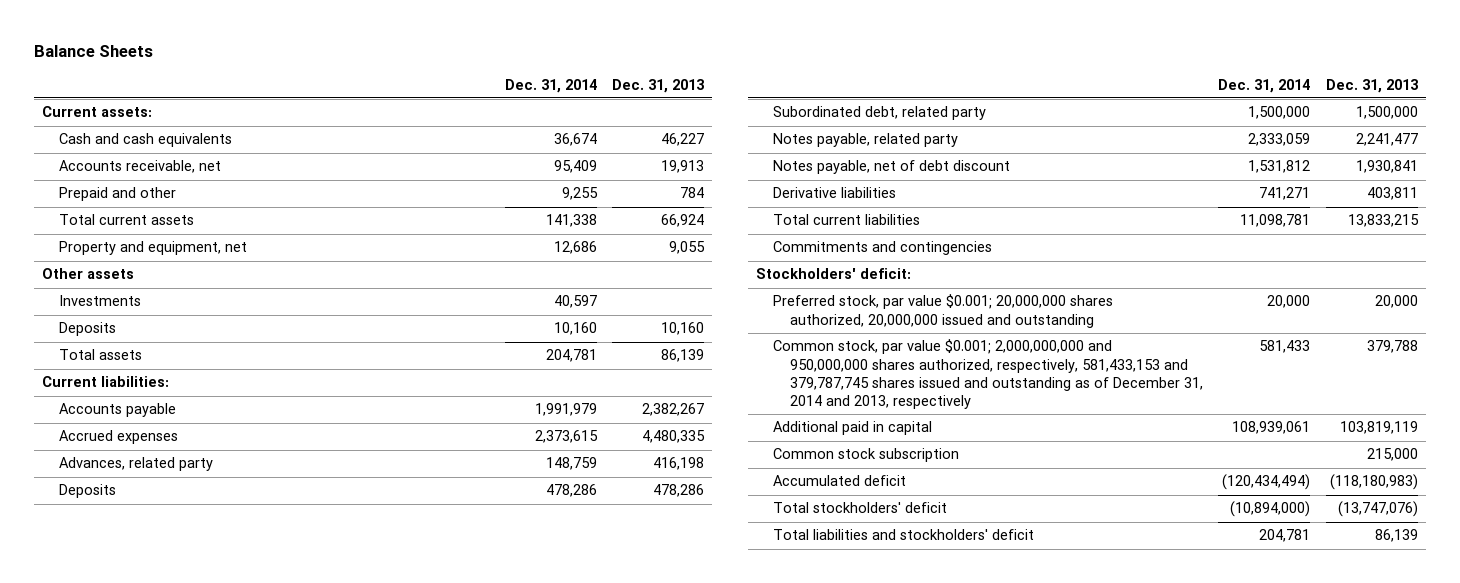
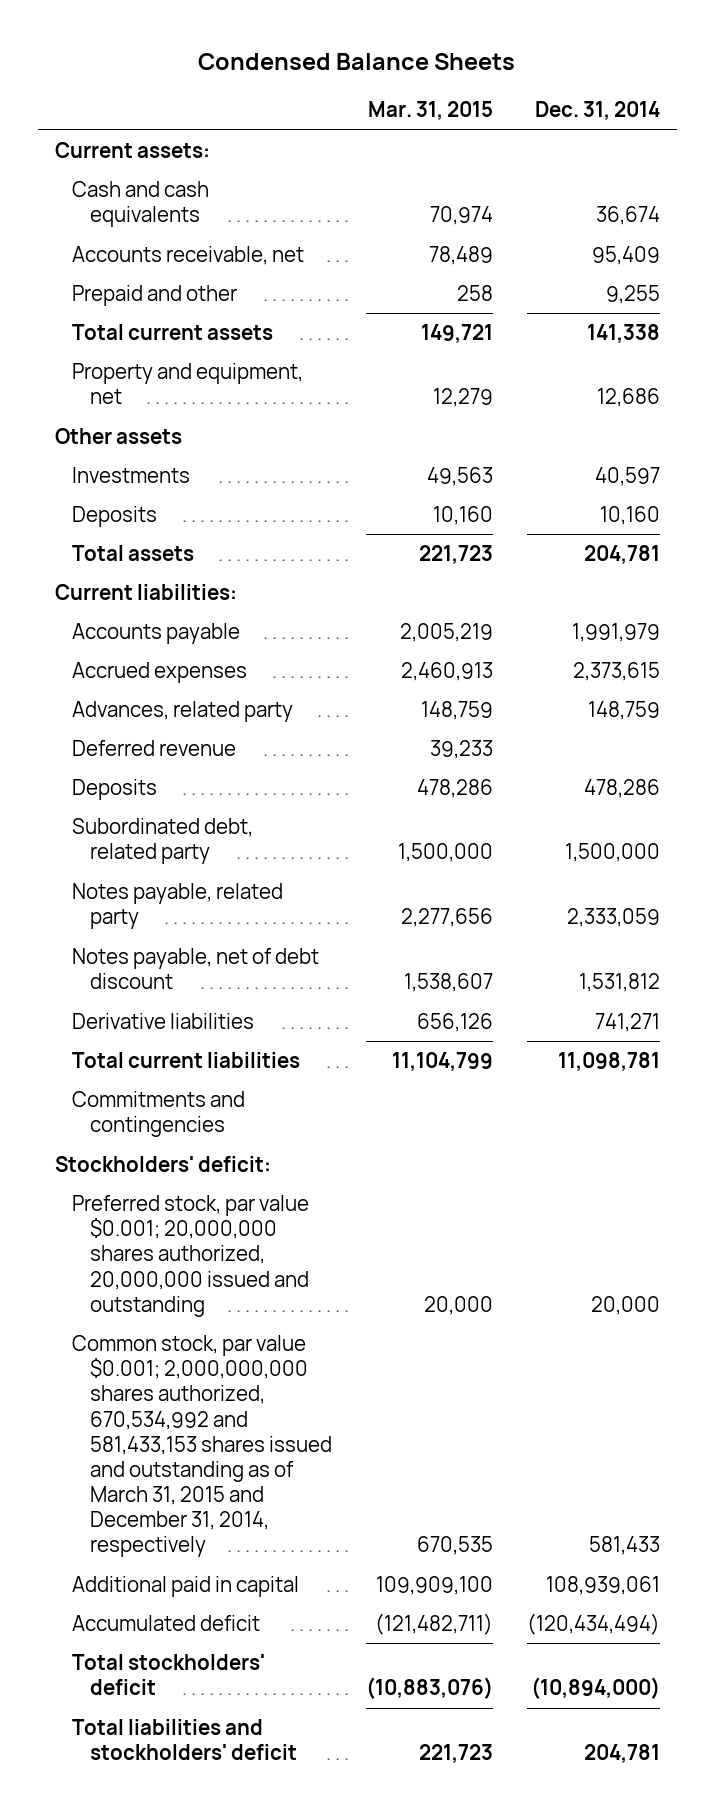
[34,44,154,57] Balance Sheets -> [198,52,516,70] Condensed Balance Sheets
[612,78,705,93] Dec. 31, 2013 -> none
none -> [367,101,493,121] Mar. 31, 2015
none -> [72,740,237,757] Deferred revenue
[772,339,1204,409] Common stock, par value $0.001; 2,000,000,000 and 950,000,000 shares authorized, respectively, 581,433,153 and 379,787,745 shares issued and outstanding as of December 31, 2014 and 2013, respectively -> [72,1335,332,1558] Common stock, par value $0.001; 2,000,000,000 shares authorized, 670,534,992 and 581,433,153 shares issued and outstanding as of March 31, 2015 and December 31, 2014, respectively
[772,448,959,463] Common stock subscription -> none

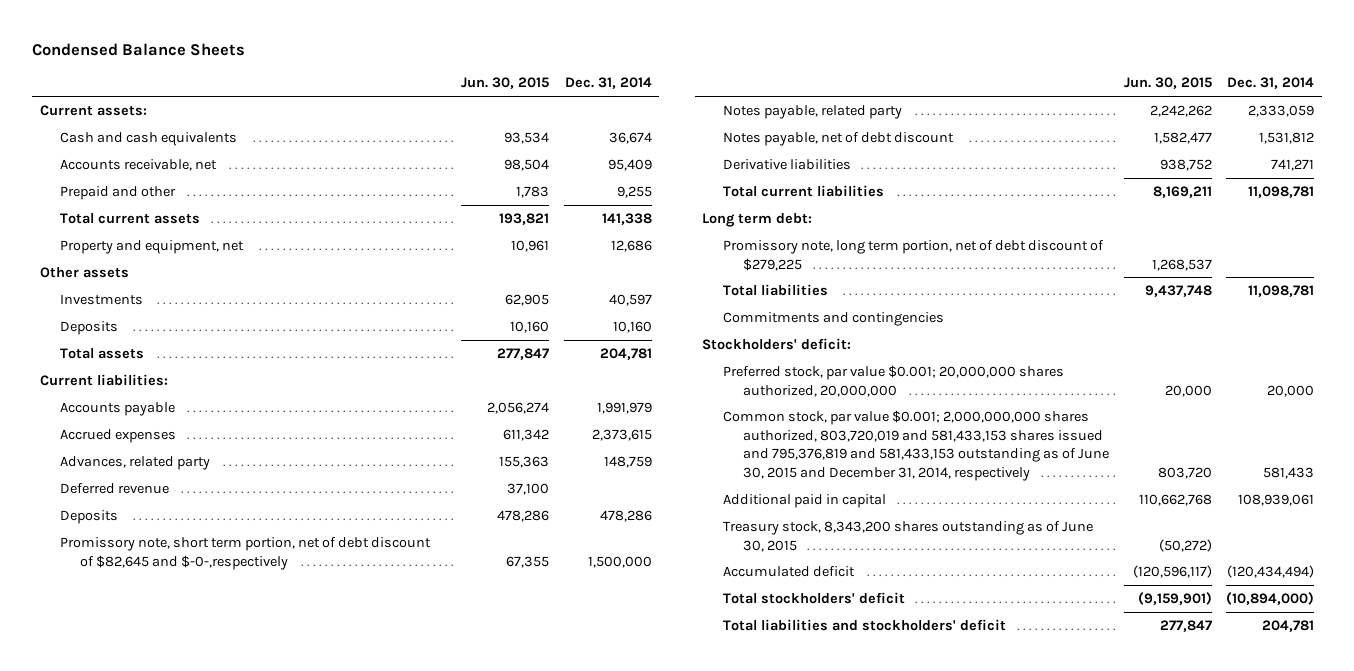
[367,101,493,121] Mar. 31, 2015 -> none
none -> [460,77,549,90] Jun. 30, 2015
[72,818,254,865] Subordinated debt, related party -> none
none -> [59,536,431,570] Promissory note, short term portion, net of debt discount of $82,645 and $-0-,respectively
none -> [702,212,813,227] Long term debt:
none -> [722,239,1104,271] Promissory note, long term portion, net of debt discount of $279,225
none -> [722,283,828,296] Total liabilities
[72,1195,310,1317] Preferred stock, par value $0.001; 20,000,000 shares authorized, 20,000,000 issued and outstanding -> [722,364,1064,397] Preferred stock, par value $0.001; 20,000,000 shares authorized, 20,000,000
[72,1335,332,1558] Common stock, par value $0.001; 2,000,000,000 shares authorized, 670,534,992 and 581,433,153 shares issued and outstanding as of March 31, 2015 and December 31, 2014, respectively -> [722,409,1109,482] Common stock, par value $0.001; 2,000,000,000 shares authorized, 803,720,019 and 581,433,153 shares issued and 795,376,819 and 581,433,153 outstanding as of June 30, 2015 and December 31, 2014, respectively
none -> [722,520,1093,552] Treasury stock, 8,343,200 shares outstanding as of June 30, 2015

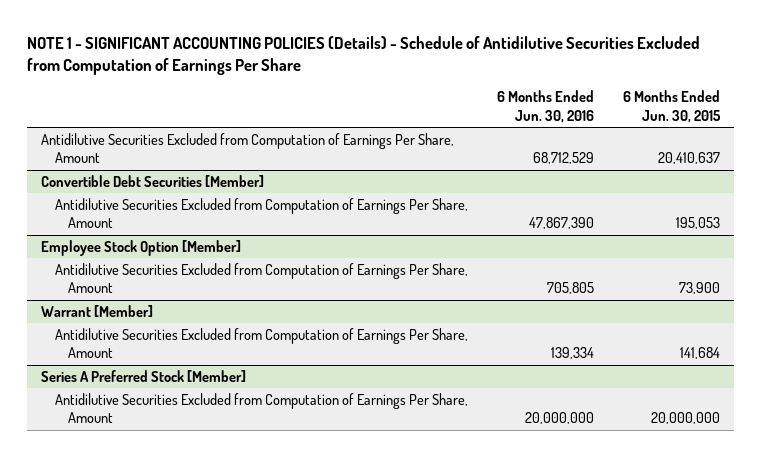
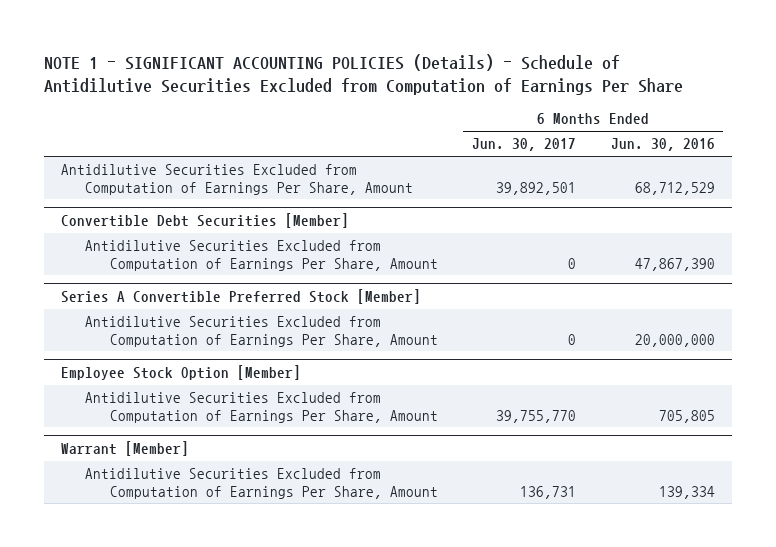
[622,90,721,123] 6 Months Ended Jun. 30, 2015 -> none
none -> [472,138,577,152] Jun. 30, 2017
none -> [61,289,422,305] Series A Convertible Preferred Stock [Member]
none -> [85,316,438,347] Antidilutive Securities Excluded from Computation of Earnings Per Share, Amount
[41,369,247,382] Series A Preferred Stock [Member] -> none
[54,392,468,424] Antidilutive Securities Excluded from Computation of Earnings Per Share, Amount -> none

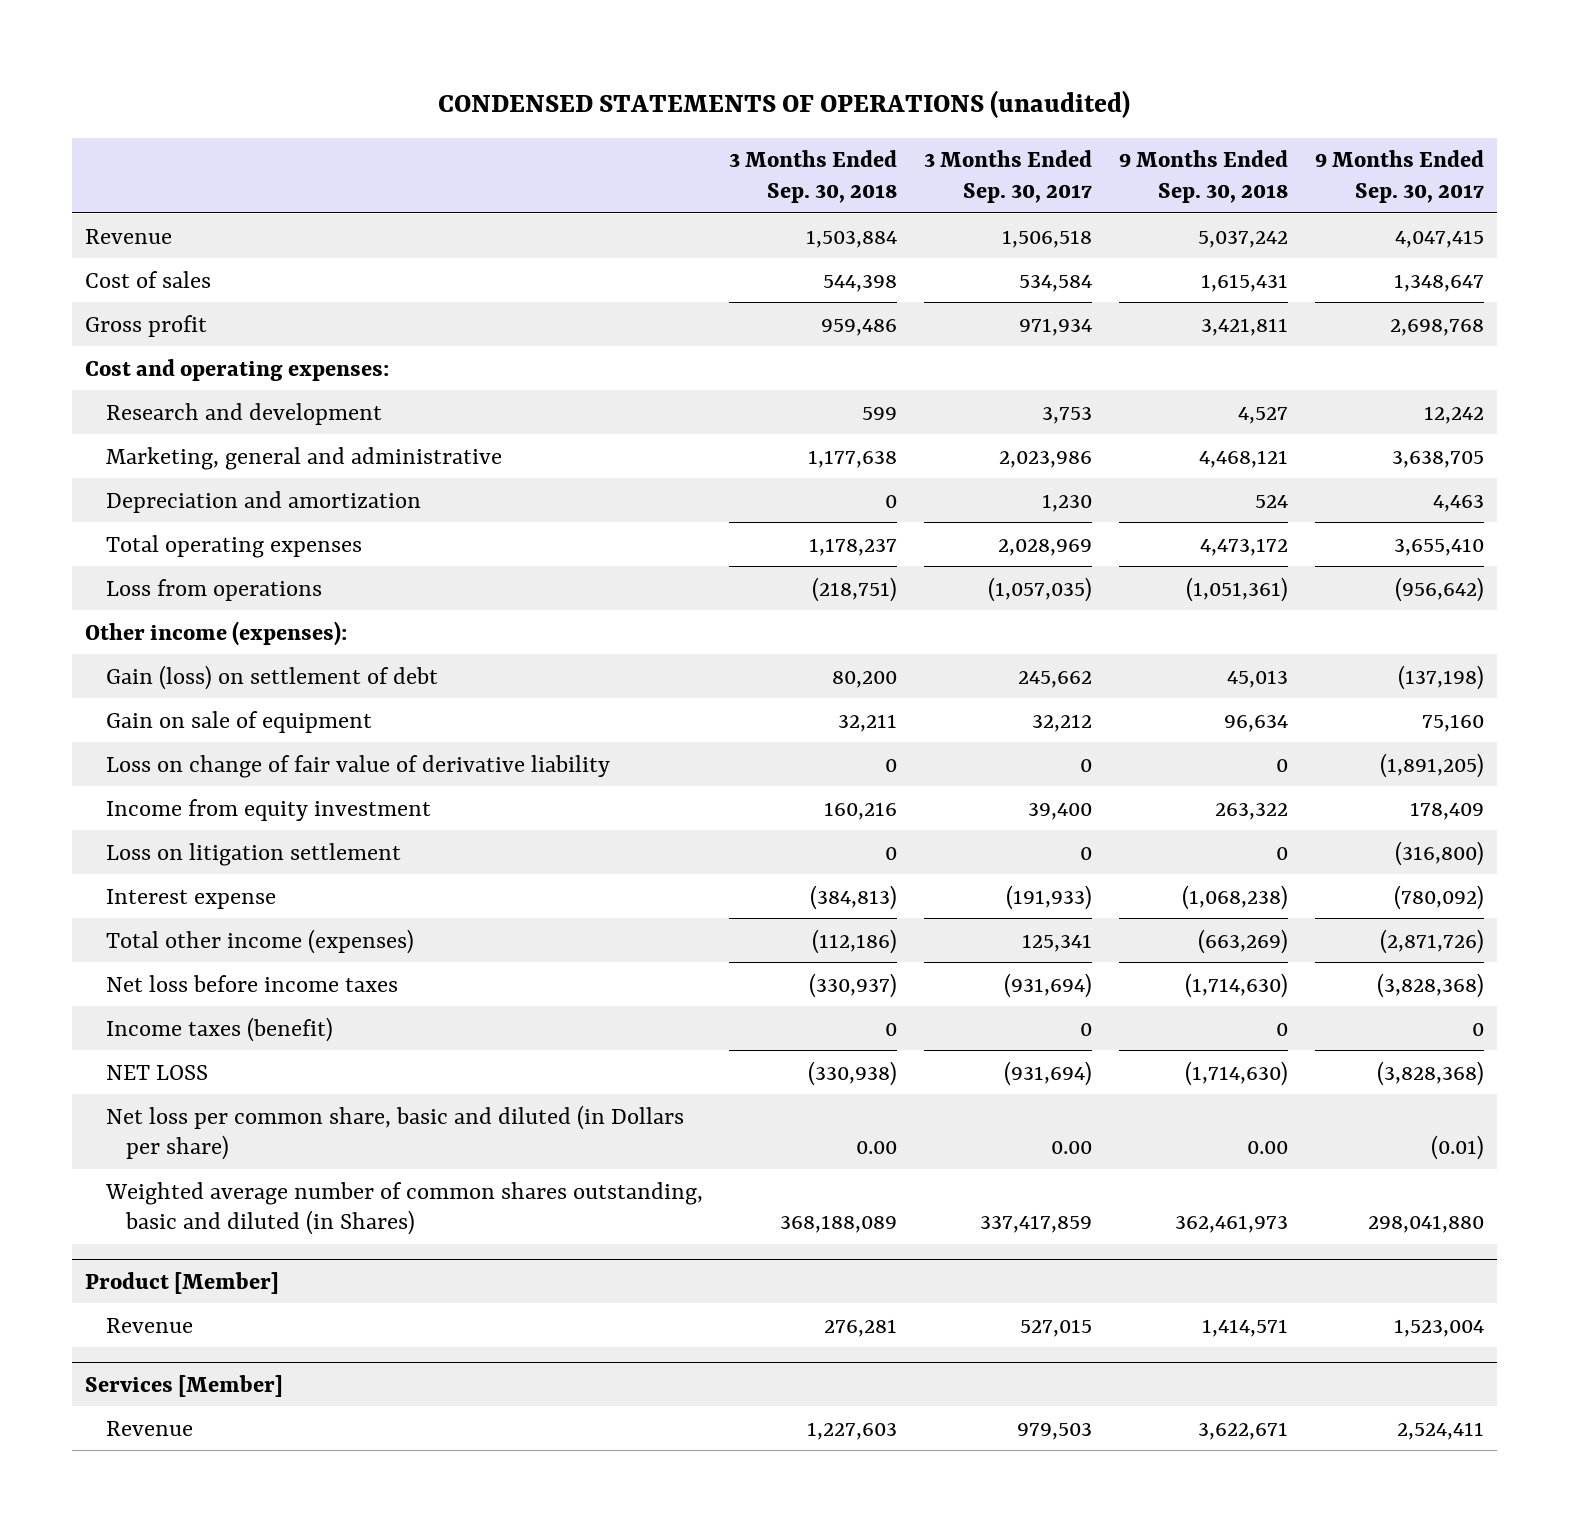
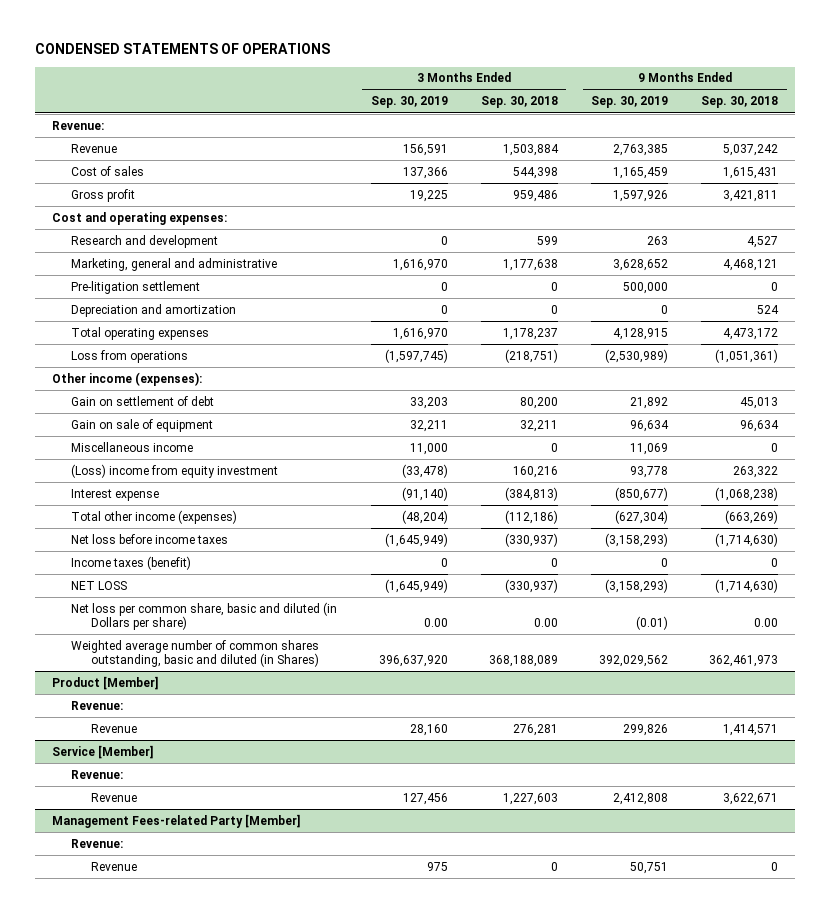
[438,90,1131,119] CONDENSED STATEMENTS OF OPERATIONS (unaudited) -> [35,43,331,55] CONDENSED STATEMENTS OF OPERATIONS
[924,150,1093,203] 3 Months Ended Sep. 30, 2017 -> none
[1314,150,1484,203] 9 Months Ended Sep. 30, 2017 -> none
none -> [370,96,448,109] Sep. 30, 2019
none -> [591,96,669,109] Sep. 30, 2019
none -> [51,120,104,130] Revenue:
none -> [71,280,201,294] Pre-litigation settlement
[105,664,438,690] Gain (loss) on settlement of debt -> [71,395,215,406] Gain on settlement of debt
[105,754,610,778] Loss on change of fair value of derivative liability -> none
[105,842,401,866] Loss on litigation settlement -> none
none -> [71,441,194,452] Miscellaneous income
[105,798,431,821] Income from equity investment -> [71,463,279,478] (Loss) income from equity investment
[808,1060,898,1086] (330,938) -> [504,578,558,593] (330,937)
none -> [71,700,124,710] Revenue:
[85,1374,284,1397] Services [Member] -> none
none -> [51,744,153,759] Service [Member]
none -> [71,769,124,779] Revenue:
none -> [51,813,300,828] Management Fees-related Party [Member]
none -> [71,838,124,848] Revenue:
none -> [90,861,137,871] Revenue

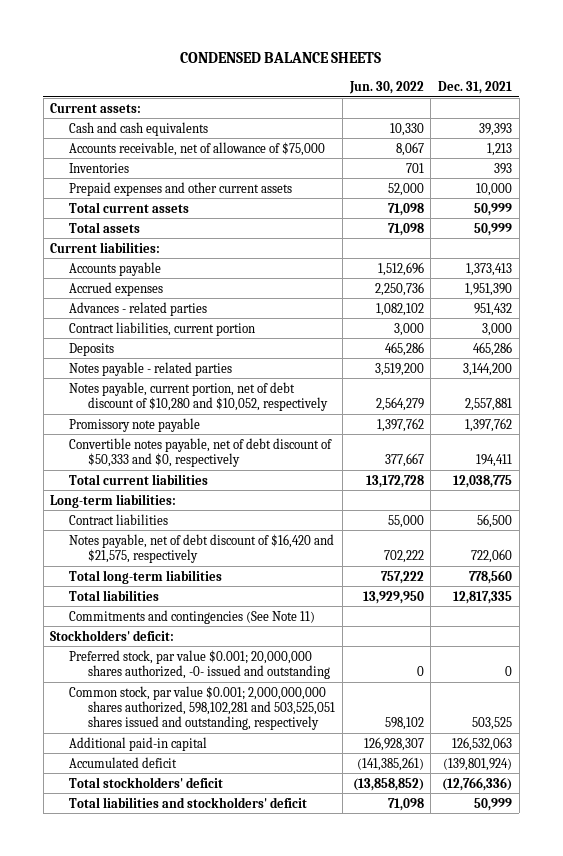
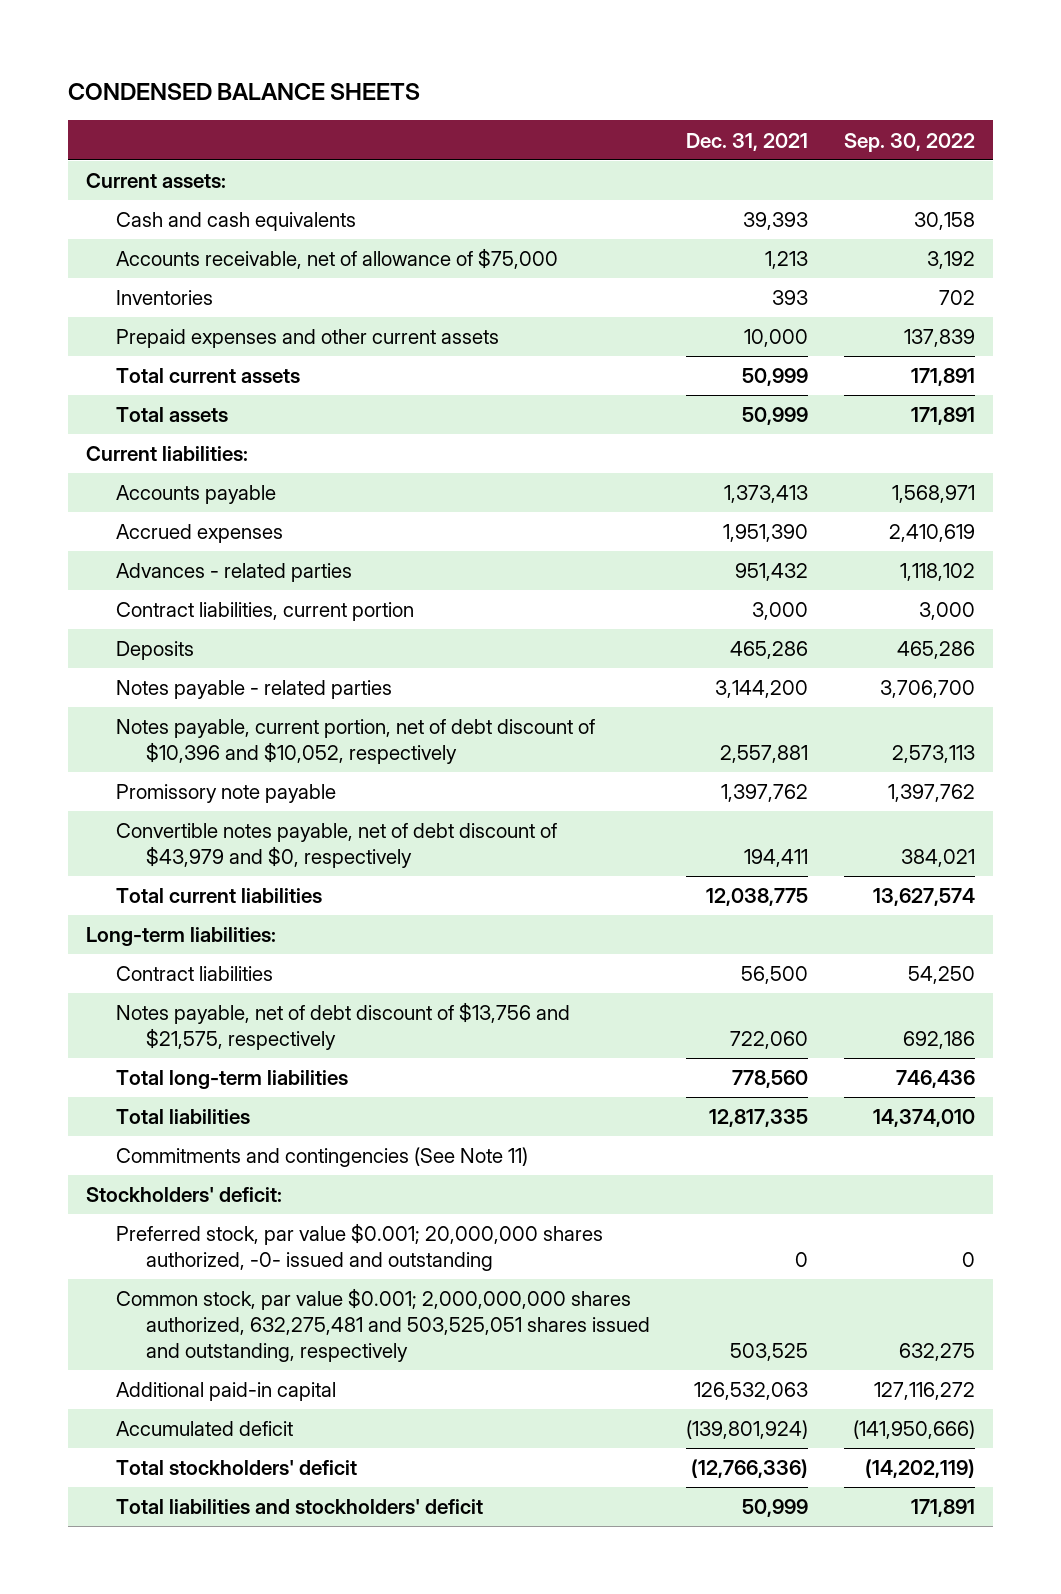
[348,80,424,94] Jun. 30, 2022 -> none
none -> [844,132,976,152] Sep. 30, 2022
[69,381,329,411] Notes payable, current portion, net of debt discount of $10,280 and $10,052, respectively -> [115,719,595,765] Notes payable, current portion, net of debt discount of $10,396 and $10,052, respectively
[69,437,333,467] Convertible notes payable, net of debt discount of $50,333 and $0, respectively -> [115,823,557,869] Convertible notes payable, net of debt discount of $43,979 and $0, respectively
[69,533,335,563] Notes payable, net of debt discount of $16,420 and $21,575, respectively -> [115,1002,570,1051] Notes payable, net of debt discount of $13,756 and $21,575, respectively
[69,685,336,731] Common stock, par value $0.001; 2,000,000,000 shares authorized, 598,102,281 and 503,525,051 shares issued and outstanding, respectively -> [115,1288,650,1362] Common stock, par value $0.001; 2,000,000,000 shares authorized, 632,275,481 and 503,525,051 shares issued and outstanding, respectively

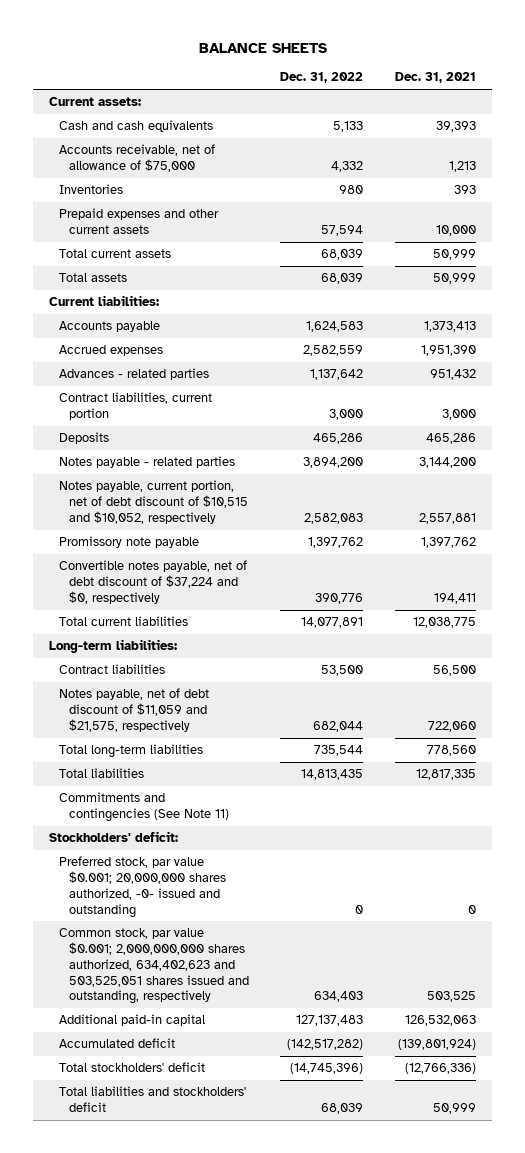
[67,82,420,100] CONDENSED BALANCE SHEETS -> [198,42,327,53] BALANCE SHEETS
[844,132,976,152] Sep. 30, 2022 -> none
none -> [280,72,364,84] Dec. 31, 2022
[115,719,595,765] Notes payable, current portion, net of debt discount of $10,396 and $10,052, respectively -> [58,480,248,524] Notes payable, current portion, net of debt discount of $10,515 and $10,052, respectively
[115,823,557,869] Convertible notes payable, net of debt discount of $43,979 and $0, respectively -> [58,560,247,604] Convertible notes payable, net of debt discount of $37,224 and $0, respectively
[115,1002,570,1051] Notes payable, net of debt discount of $13,756 and $21,575, respectively -> [58,688,209,732] Notes payable, net of debt discount of $11,059 and $21,575, respectively
[115,1288,650,1362] Common stock, par value $0.001; 2,000,000,000 shares authorized, 632,275,481 and 503,525,051 shares issued and outstanding, respectively -> [58,928,249,1005] Common stock, par value $0.001; 2,000,000,000 shares authorized, 634,402,623 and 503,525,051 shares issued and outstanding, respectively

